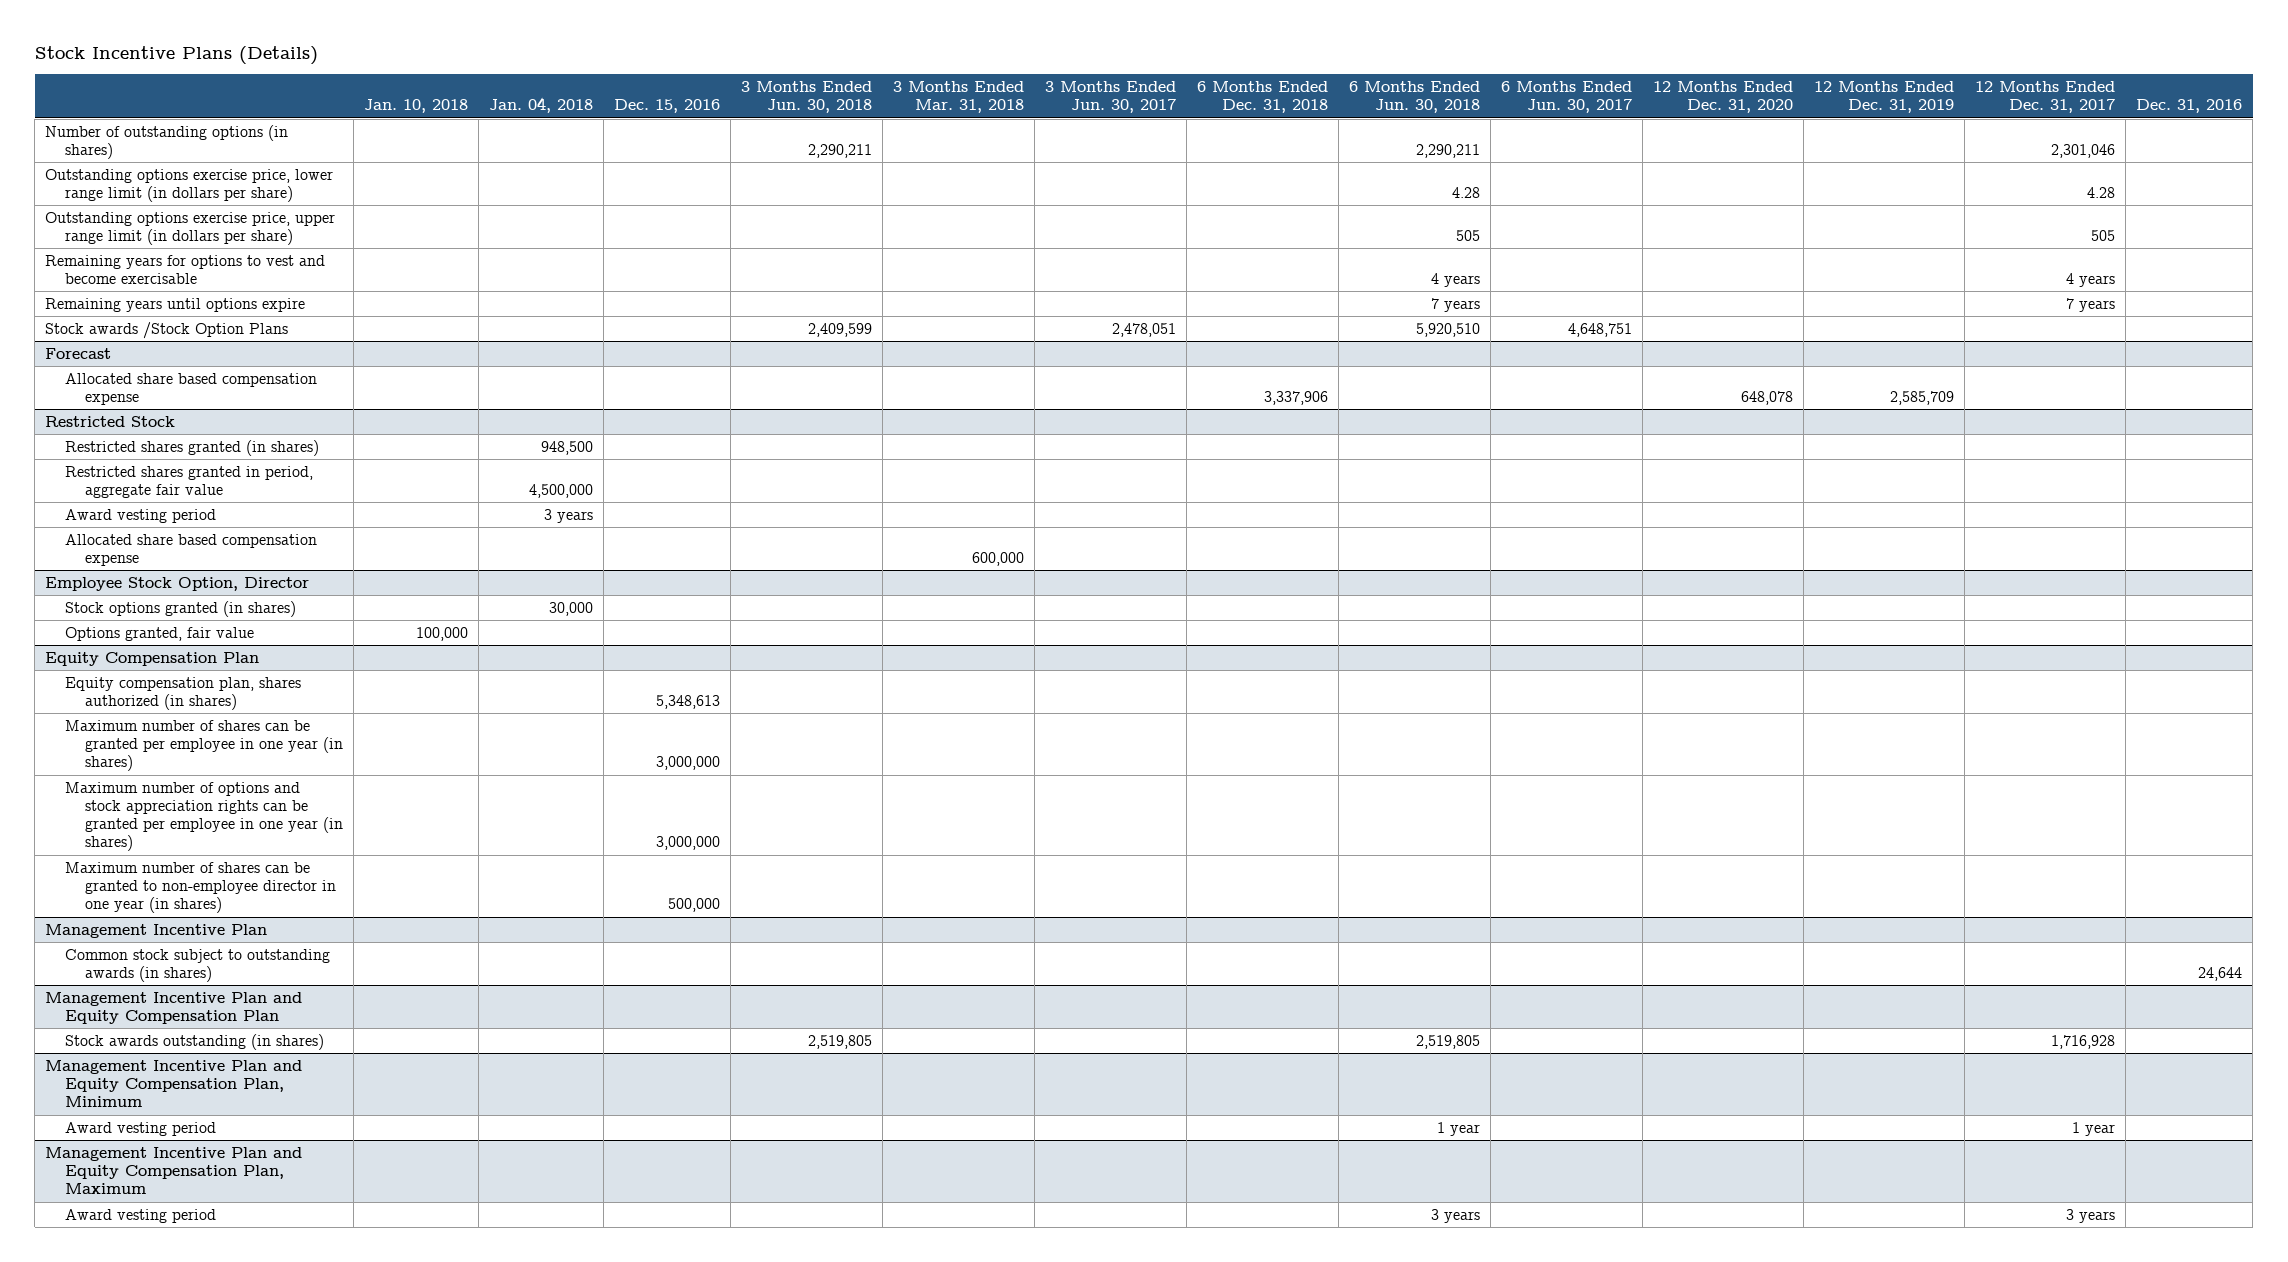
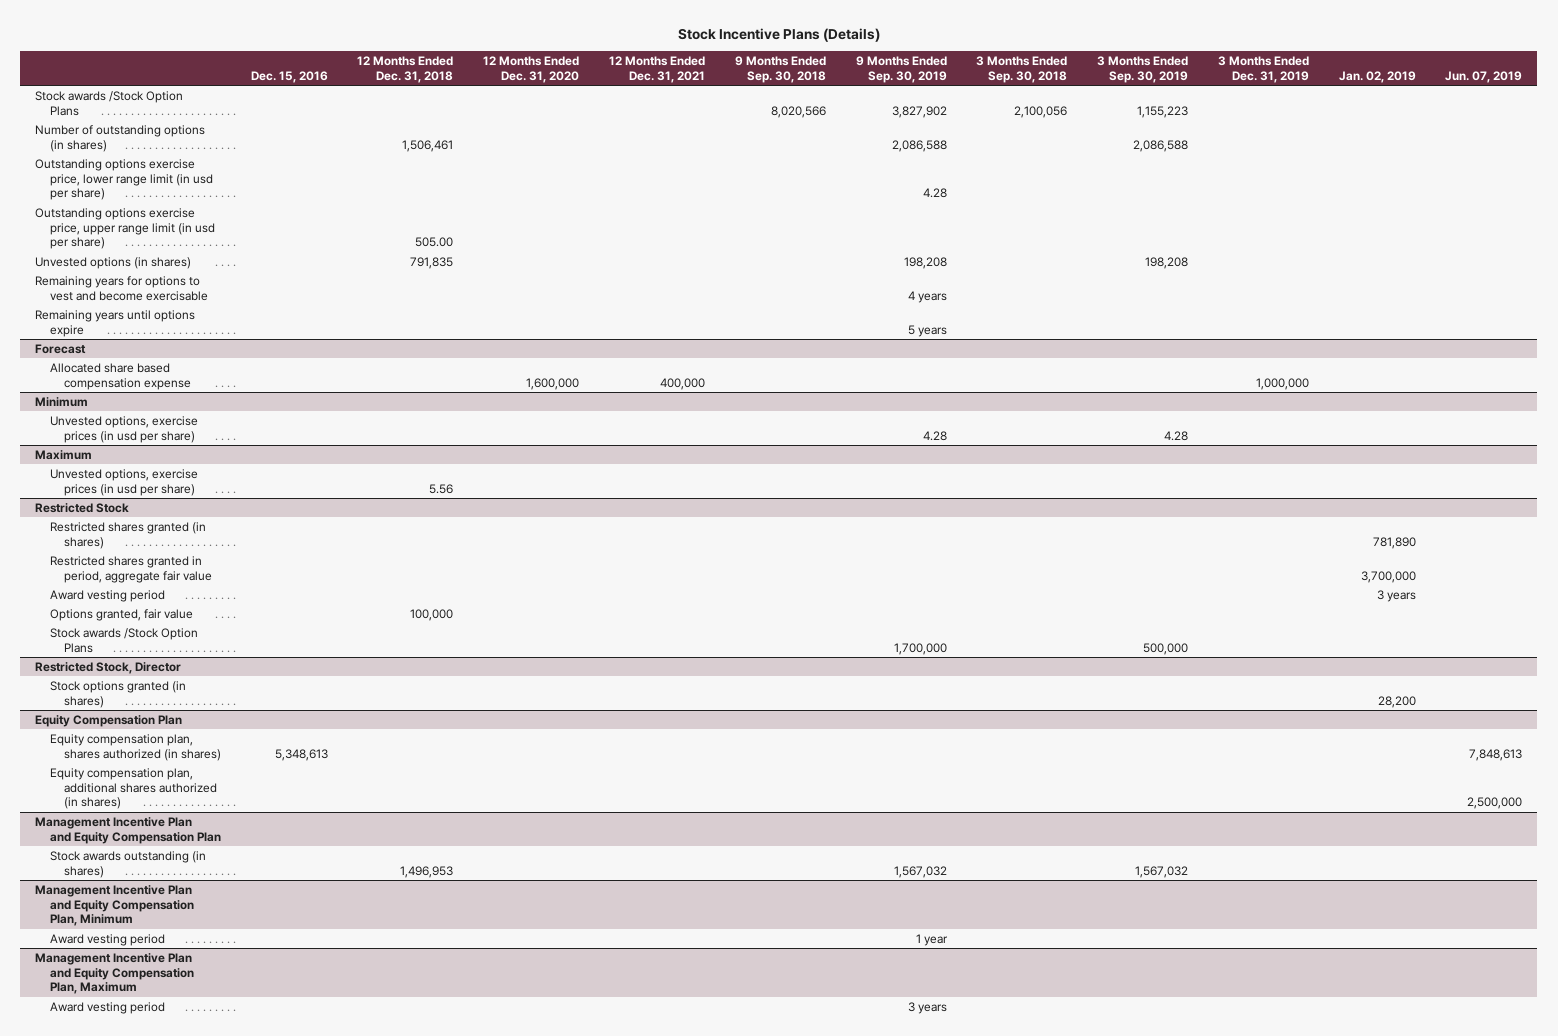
[364,99,469,114] Jan. 10, 2018 -> none
[489,97,594,114] Jan. 04, 2018 -> none
[741,81,873,114] 3 Months Ended Jun. 30, 2018 -> none
[893,81,1025,114] 3 Months Ended Mar. 31, 2018 -> none
[1045,81,1177,114] 3 Months Ended Jun. 30, 2017 -> none
[1197,81,1329,114] 6 Months Ended Dec. 31, 2018 -> none
[1349,81,1481,114] 6 Months Ended Jun. 30, 2018 -> none
[1501,81,1633,114] 6 Months Ended Jun. 30, 2017 -> none
[1814,81,1955,114] 12 Months Ended Dec. 31, 2019 -> none
[1975,81,2116,114] 12 Months Ended Dec. 31, 2017 -> none
[2136,99,2243,114] Dec. 31, 2016 -> none
none -> [357,56,454,83] 12 Months Ended Dec. 31, 2018
none -> [608,56,705,83] 12 Months Ended Dec. 31, 2021
none -> [734,56,826,83] 9 Months Ended Sep. 30, 2018
none -> [855,56,947,83] 9 Months Ended Sep. 30, 2019
none -> [976,56,1068,83] 3 Months Ended Sep. 30, 2018
none -> [1097,56,1189,83] 3 Months Ended Sep. 30, 2019
none -> [1217,56,1309,83] 3 Months Ended Dec. 31, 2019
none -> [1338,70,1416,83] Jan. 02, 2019
none -> [1445,70,1523,83] Jun. 07, 2019
[45,321,289,339] Stock awards /Stock Option Plans -> [35,90,184,116] Stock awards /Stock Option Plans
[45,168,334,203] Outstanding options exercise price, lower range limit (in dollars per share) -> [35,158,213,201] Outstanding options exercise price, lower range limit (in usd per share)
[45,211,336,246] Outstanding options exercise price, upper range limit (in dollars per share) -> [35,207,215,250] Outstanding options exercise price, upper range limit (in usd per share)
none -> [35,256,192,269] Unvested options (in shares)
[1741,391,1794,406] 648,078 -> [526,377,580,390] 1,600,000
none -> [35,396,89,407] Minimum
none -> [49,415,198,443] Unvested options, exercise prices (in usd per share)
none -> [35,449,93,460] Maximum
none -> [49,468,198,496] Unvested options, exercise prices (in usd per share)
[65,533,318,567] Allocated share based compensation expense -> none
[45,576,310,591] Employee Stock Option, Director -> none
[65,600,297,617] Stock options granted (in shares) -> none
[65,626,255,641] Options granted, fair value -> none
none -> [49,608,193,621] Options granted, fair value
none -> [49,627,198,653] Stock awards /Stock Option Plans
none -> [35,661,182,674] Restricted Stock, Director
none -> [49,680,186,708] Stock options granted (in shares)
[65,719,344,772] Maximum number of shares can be granted per employee in one year (in shares) -> none
[65,781,344,852] Maximum number of options and stock appreciation rights can be granted per employee in one year (in shares) -> none
[65,861,337,914] Maximum number of shares can be granted to non-employee director in one year (in shares) -> none
[45,923,268,938] Management Incentive Plan -> none
[65,948,331,983] Common stock subject to outstanding awards (in shares) -> none
none -> [49,767,217,810] Equity compensation plan, additional shares authorized (in shares)

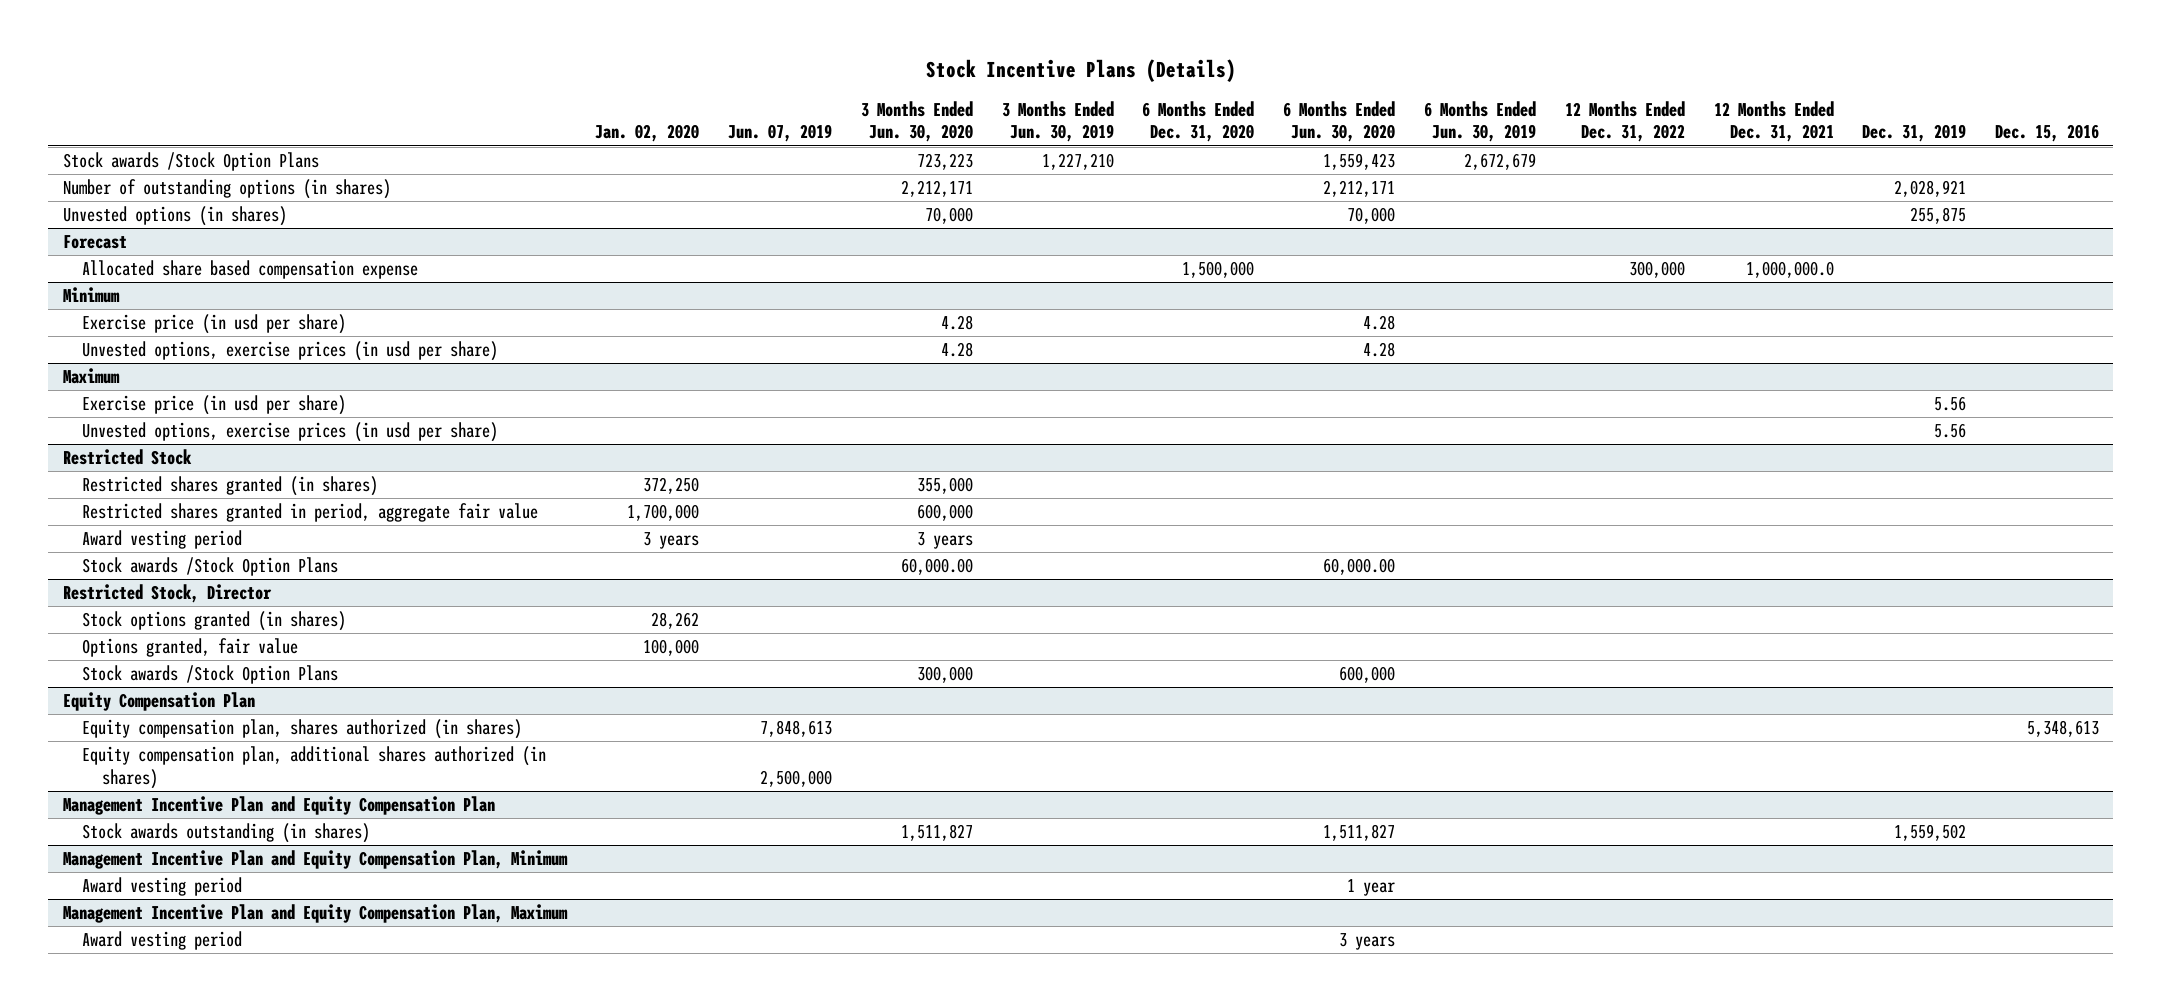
[357,56,454,83] 12 Months Ended Dec. 31, 2018 -> none
[483,56,580,83] 12 Months Ended Dec. 31, 2020 -> none
[734,56,826,83] 9 Months Ended Sep. 30, 2018 -> none
[855,56,947,83] 9 Months Ended Sep. 30, 2019 -> none
[976,56,1068,83] 3 Months Ended Sep. 30, 2018 -> none
[1097,56,1189,83] 3 Months Ended Sep. 30, 2019 -> none
[1217,56,1309,83] 3 Months Ended Dec. 31, 2019 -> none
[1338,70,1416,83] Jan. 02, 2019 -> none
none -> [595,124,700,143] Jan. 02, 2020
none -> [860,100,973,143] 3 Months Ended Jun. 30, 2020
none -> [1001,100,1114,143] 3 Months Ended Jun. 30, 2019
none -> [1142,100,1255,143] 6 Months Ended Dec. 31, 2020
none -> [1283,100,1396,143] 6 Months Ended Jun. 30, 2020
none -> [1424,100,1537,143] 6 Months Ended Jun. 30, 2019
none -> [1564,100,1685,143] 12 Months Ended Dec. 31, 2022
none -> [1862,124,1967,143] Dec. 31, 2019
[35,158,213,201] Outstanding options exercise price, lower range limit (in usd per share) -> none
[35,207,215,250] Outstanding options exercise price, upper range limit (in usd per share) -> none
[35,275,208,301] Remaining years for options to vest and become exercisable -> none
[35,309,196,337] Remaining years until options expire -> none
[659,377,705,390] 400,000 -> [1745,261,1834,279] 1,000,000.0
none -> [82,314,347,335] Exercise price (in usd per share)
none -> [82,395,347,416] Exercise price (in usd per share)
[49,608,193,621] Options granted, fair value -> none
none -> [82,638,299,658] Options granted, fair value
none -> [82,665,339,685] Stock awards /Stock Option Plans

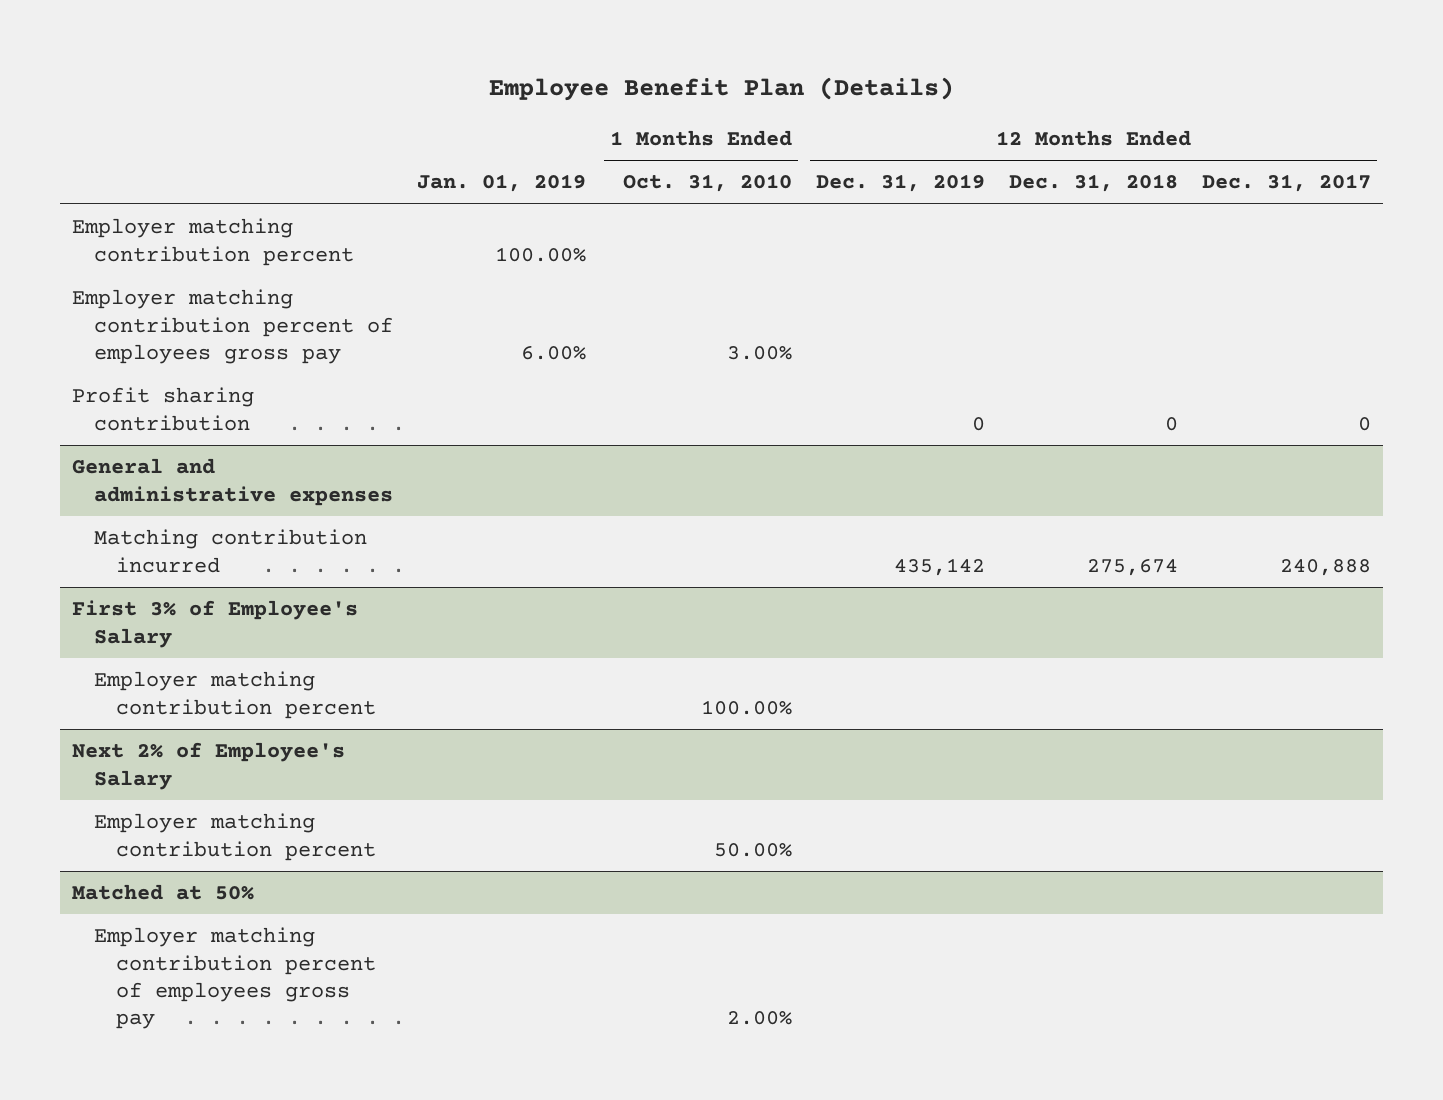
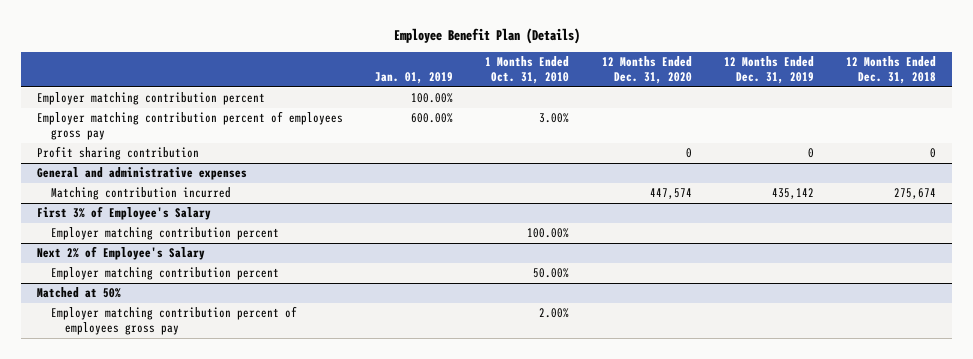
[1201,174,1371,193] Dec. 31, 2017 -> none
none -> [601,56,692,85] 12 Months Ended Dec. 31, 2020
[521,346,587,361] 6.00% -> [411,113,454,124] 600.00%

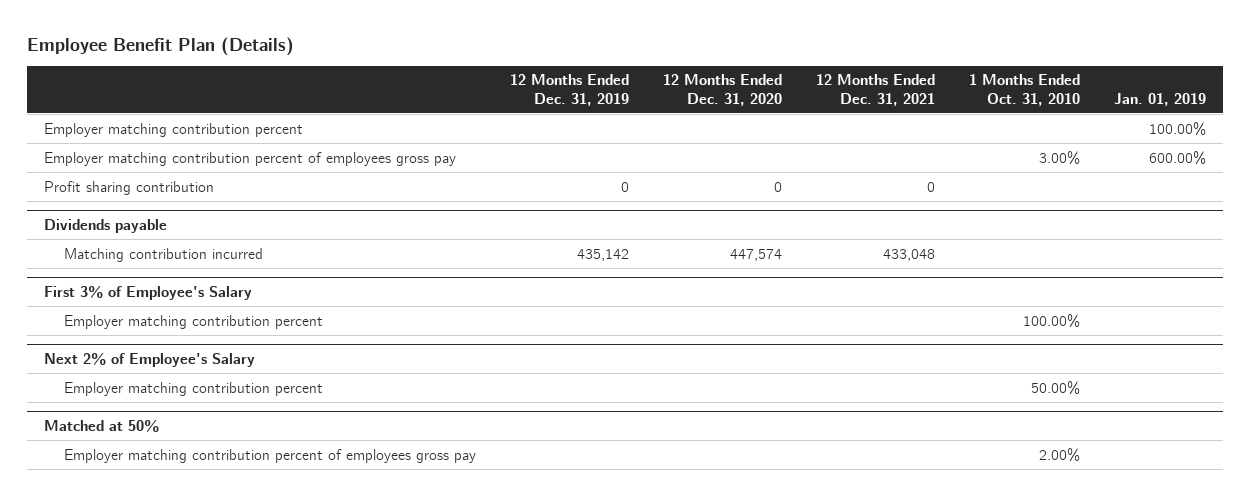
[846,56,937,85] 12 Months Ended Dec. 31, 2018 -> none
none -> [815,74,935,106] 12 Months Ended Dec. 31, 2021
[36,167,247,181] General and administrative expenses -> [44,218,168,233] Dividends payable

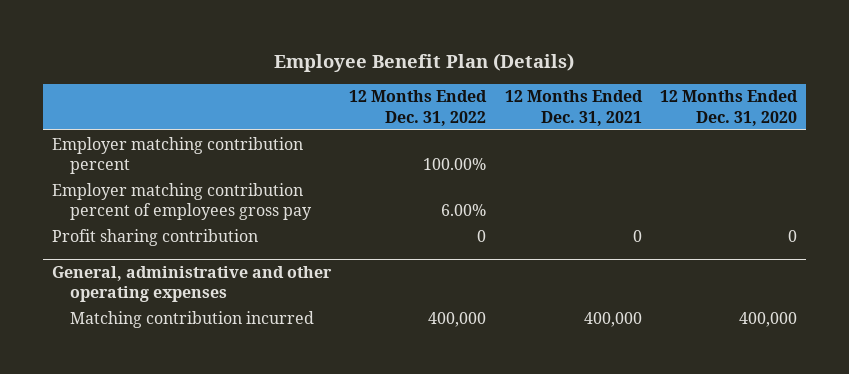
[509,74,629,106] 12 Months Ended Dec. 31, 2019 -> none
[968,74,1080,106] 1 Months Ended Oct. 31, 2010 -> none
[1113,92,1206,106] Jan. 01, 2019 -> none
none -> [349,90,488,126] 12 Months Ended Dec. 31, 2022
[44,285,253,300] First 3% of Employee's Salary -> none
[63,314,323,329] Employer matching contribution percent -> none
[44,352,256,367] Next 2% of Employee's Salary -> none
[63,381,323,396] Employer matching contribution percent -> none
[44,419,160,432] Matched at 50% -> none
[63,448,476,463] Employer matching contribution percent of employees gross pay -> none
[44,218,168,233] Dividends payable -> [52,265,333,303] General, administrative and other operating expenses
[729,248,782,261] 447,574 -> [738,311,797,327] 400,000
[882,248,935,261] 433,048 -> [583,311,642,327] 400,000

